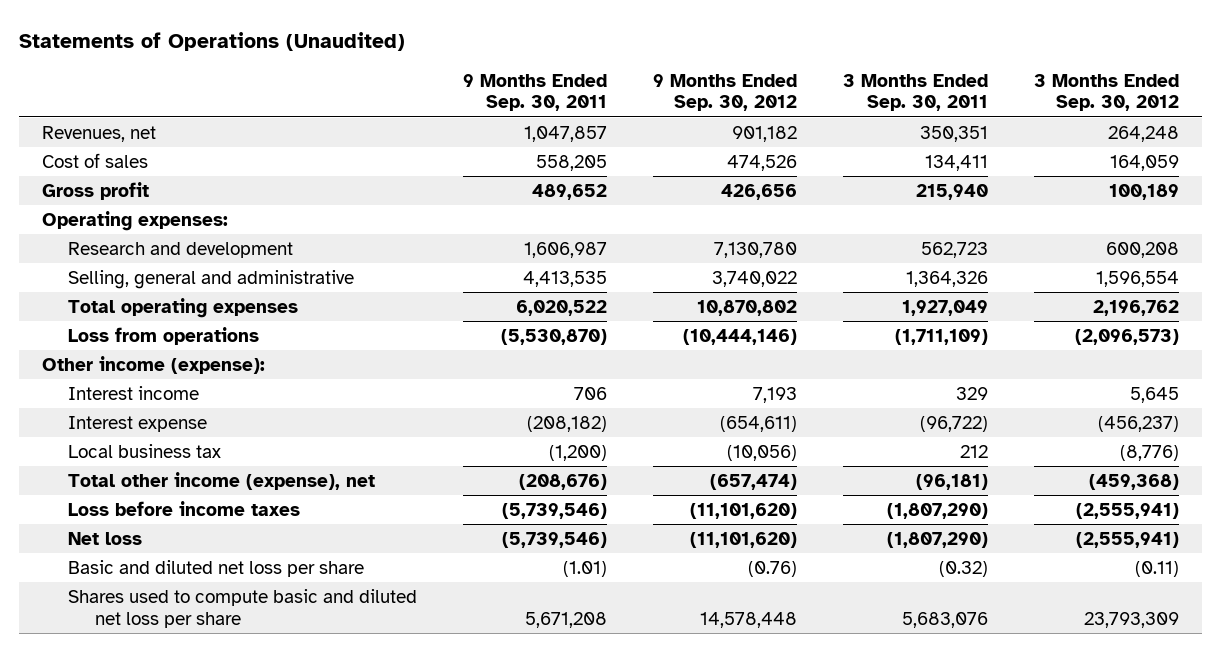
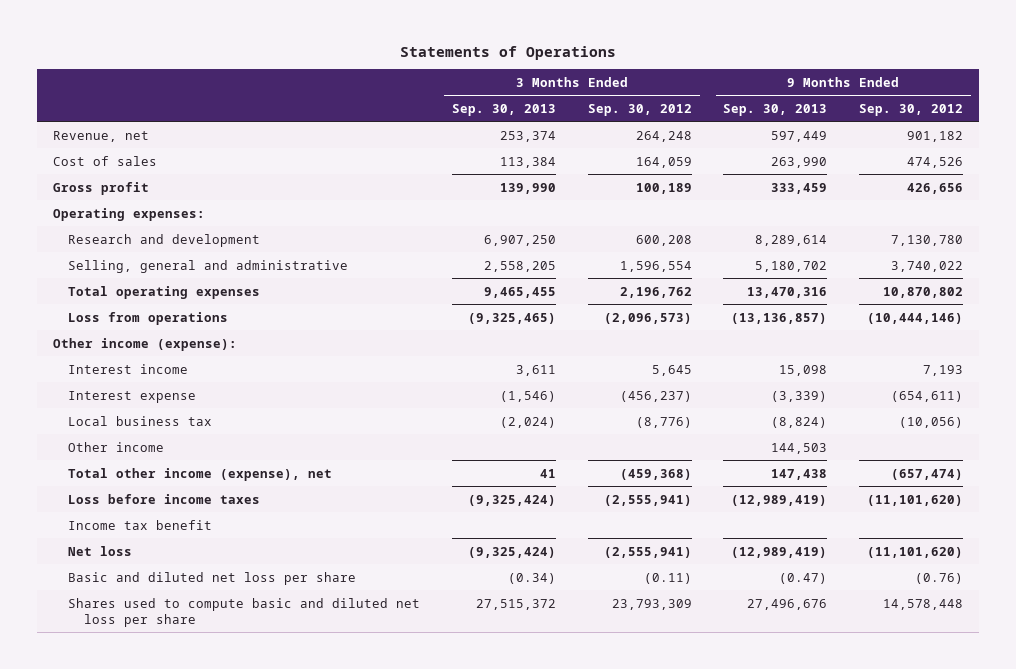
[19,31,406,51] Statements of Operations (Unaudited) -> [400,45,617,60] Statements of Operations
[463,73,608,112] 9 Months Ended Sep. 30, 2011 -> none
[842,73,988,112] 3 Months Ended Sep. 30, 2011 -> none
none -> [452,103,557,116] Sep. 30, 2013
none -> [723,103,828,116] Sep. 30, 2013
[42,125,157,142] Revenues, net -> [53,130,150,142] Revenue, net
none -> [68,441,165,452] Other income
none -> [68,519,213,530] Income tax benefit

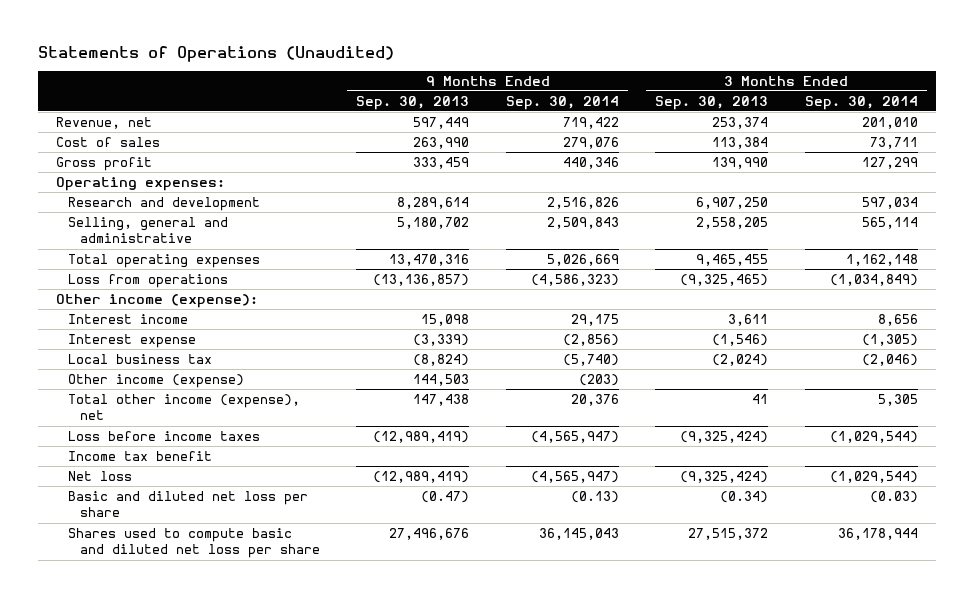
[400,45,617,60] Statements of Operations -> [38,46,395,63] Statements of Operations (Unaudited)
[587,103,692,116] Sep. 30, 2012 -> none
[859,103,964,116] Sep. 30, 2012 -> none
none -> [505,95,619,110] Sep. 30, 2014
none -> [804,95,918,110] Sep. 30, 2014
[68,441,165,452] Other income -> [68,373,245,388] Other income (expense)

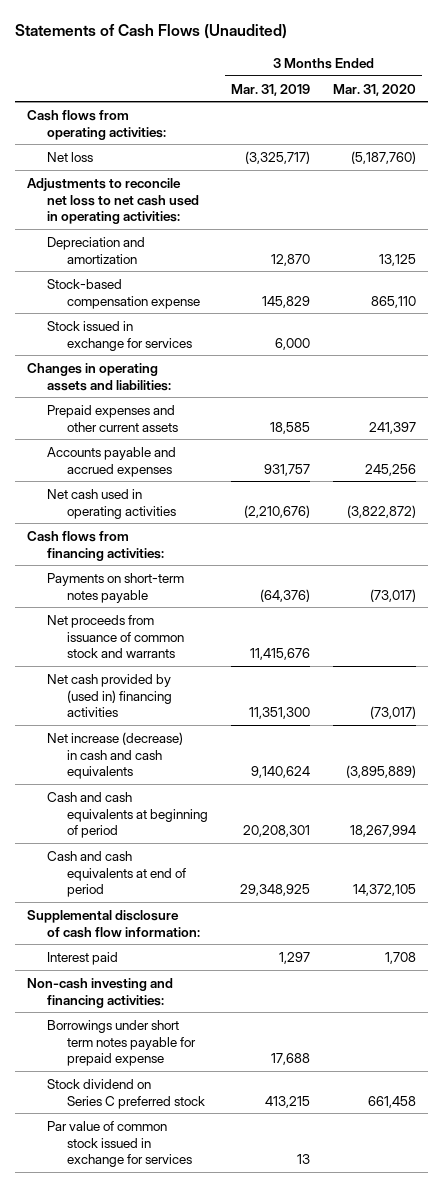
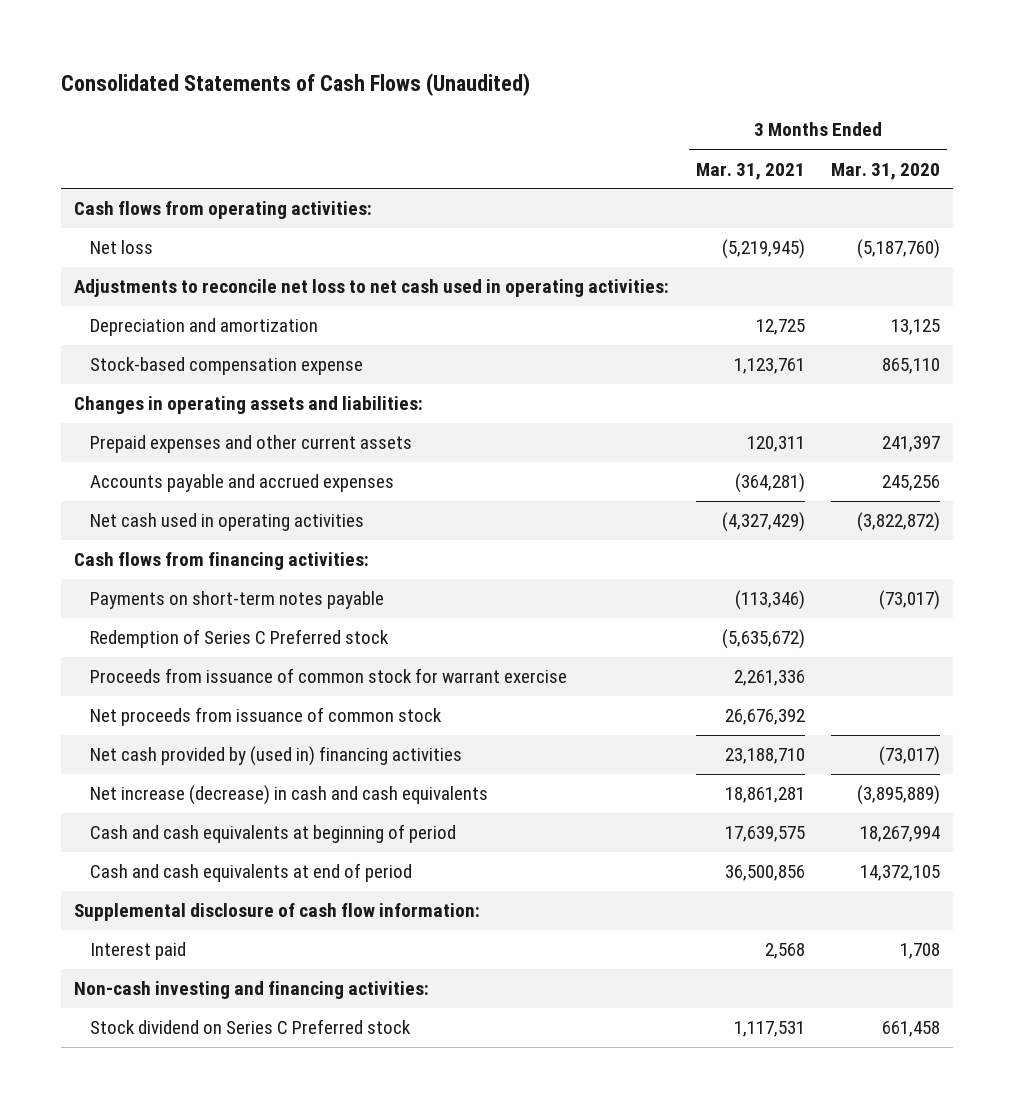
[15,24,288,40] Statements of Cash Flows (Unaudited) -> [61,72,531,96] Consolidated Statements of Cash Flows (Unaudited)
[231,83,311,96] Mar. 31, 2019 -> none
none -> [695,162,805,180] Mar. 31, 2021
[46,320,192,351] Stock issued in exchange for services -> none
none -> [90,629,390,649] Redemption of Series C Preferred stock
none -> [90,668,568,684] Proceeds from issuance of common stock for warrant exercise
[46,614,184,659] Net proceeds from issuance of common stock and warrants -> [90,707,443,727] Net proceeds from issuance of common stock
[46,1019,196,1067] Borrowings under short term notes payable for prepaid expense -> none
[46,1120,192,1168] Par value of common stock issued in exchange for services -> none
[46,1078,205,1109] Stock dividend on Series C preferred stock -> [90,1019,412,1035] Stock dividend on Series C Preferred stock

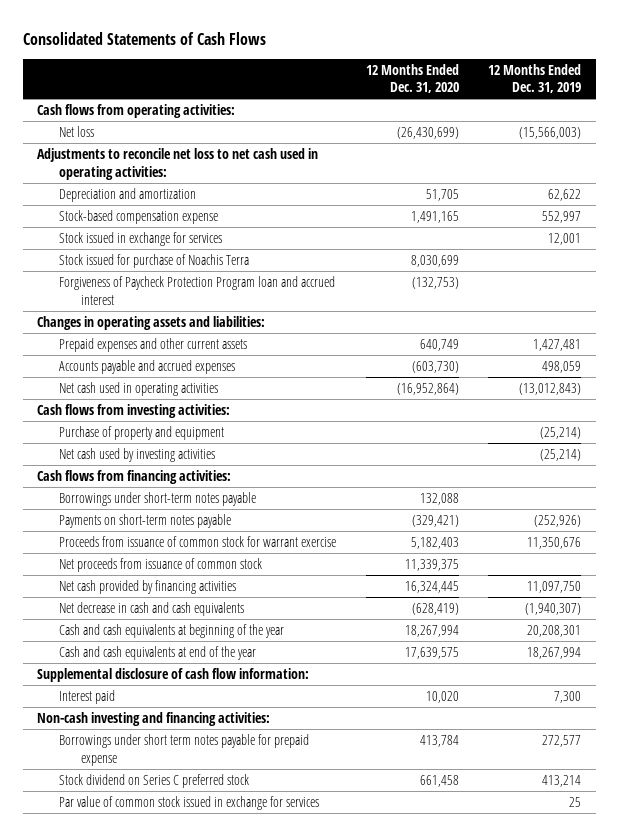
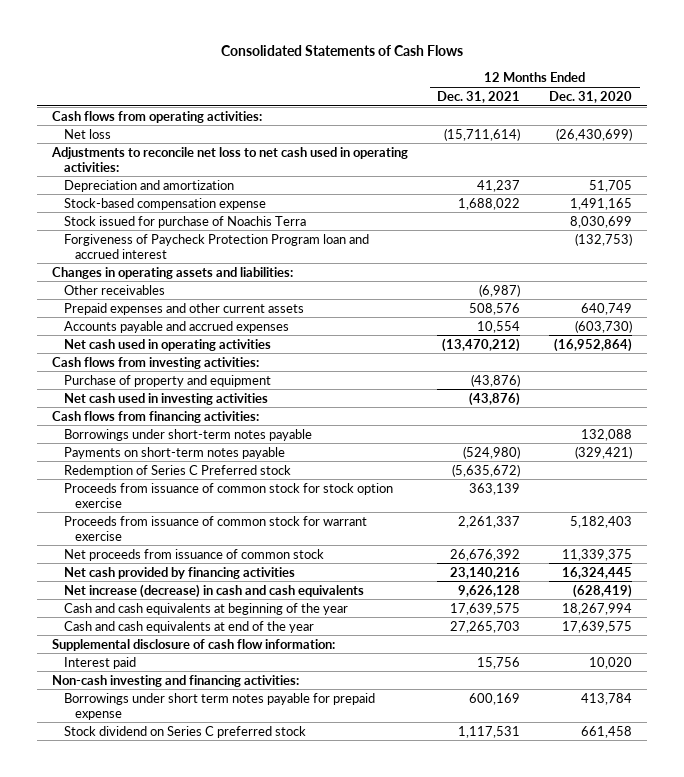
[487,63,581,94] 12 Months Ended Dec. 31, 2019 -> none
none -> [437,90,521,103] Dec. 31, 2021
[59,232,223,247] Stock issued in exchange for services -> none
none -> [63,284,165,295] Other receivables
[59,448,216,463] Net cash used by investing activities -> [63,392,268,405] Net cash used in investing activities
none -> [63,464,291,477] Redemption of Series C Preferred stock
none -> [63,482,393,508] Proceeds from issuance of common stock for stock option exercise
[59,602,245,617] Net decrease in cash and cash equivalents -> [63,583,364,598] Net increase (decrease) in cash and cash equivalents
[59,796,320,811] Par value of common stock issued in exchange for services -> none

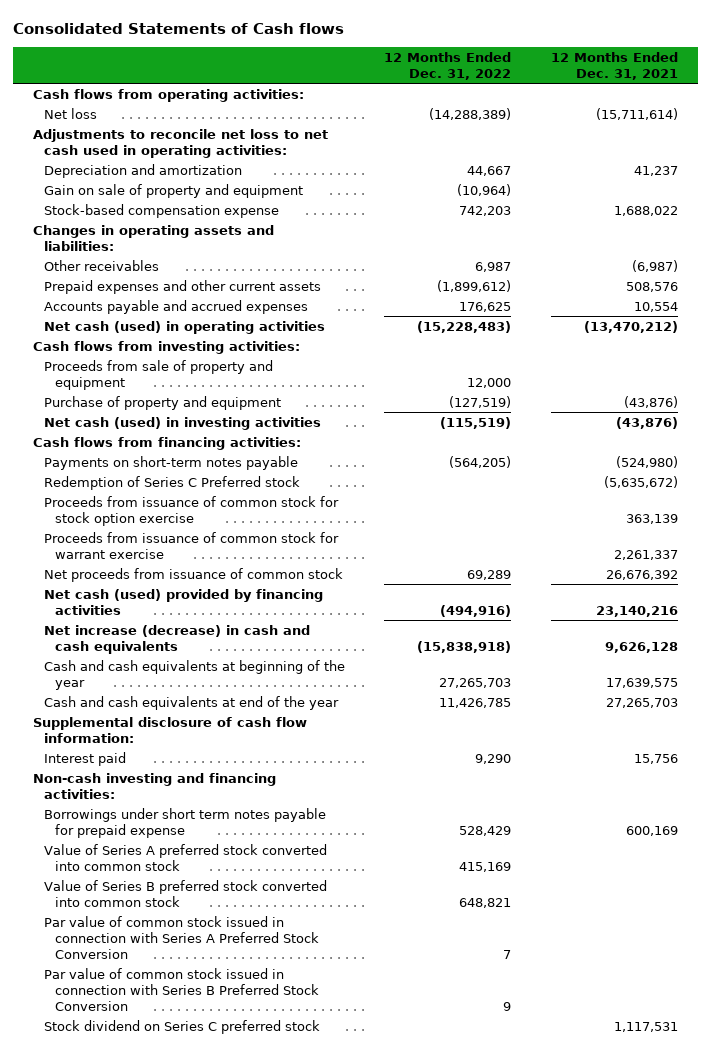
[221,45,464,57] Consolidated Statements of Cash Flows -> [13,22,345,34] Consolidated Statements of Cash flows
[549,90,633,103] Dec. 31, 2020 -> none
none -> [384,51,512,80] 12 Months Ended Dec. 31, 2022
none -> [43,183,303,198] Gain on sale of property and equipment
[63,215,306,228] Stock issued for purchase of Noachis Terra -> none
[63,233,369,259] Forgiveness of Paycheck Protection Program loan and accrued interest -> none
[63,338,271,351] Net cash used in operating activities -> [43,320,325,334] Net cash (used) in operating activities
none -> [43,359,273,390] Proceeds from sale of property and equipment
[63,392,268,405] Net cash used in investing activities -> [43,416,321,430] Net cash (used) in investing activities
[63,428,312,441] Borrowings under short-term notes payable -> none
[63,566,295,579] Net cash provided by financing activities -> [43,588,323,615] Net cash (used) provided by financing activities
none -> [43,843,327,871] Value of Series A preferred stock converted into common stock
none -> [43,879,327,907] Value of Series B preferred stock converted into common stock
none -> [43,915,320,959] Par value of common stock issued in connection with Series A Preferred Stock Conversion
none -> [43,967,320,1011] Par value of common stock issued in connection with Series B Preferred Stock Conversion

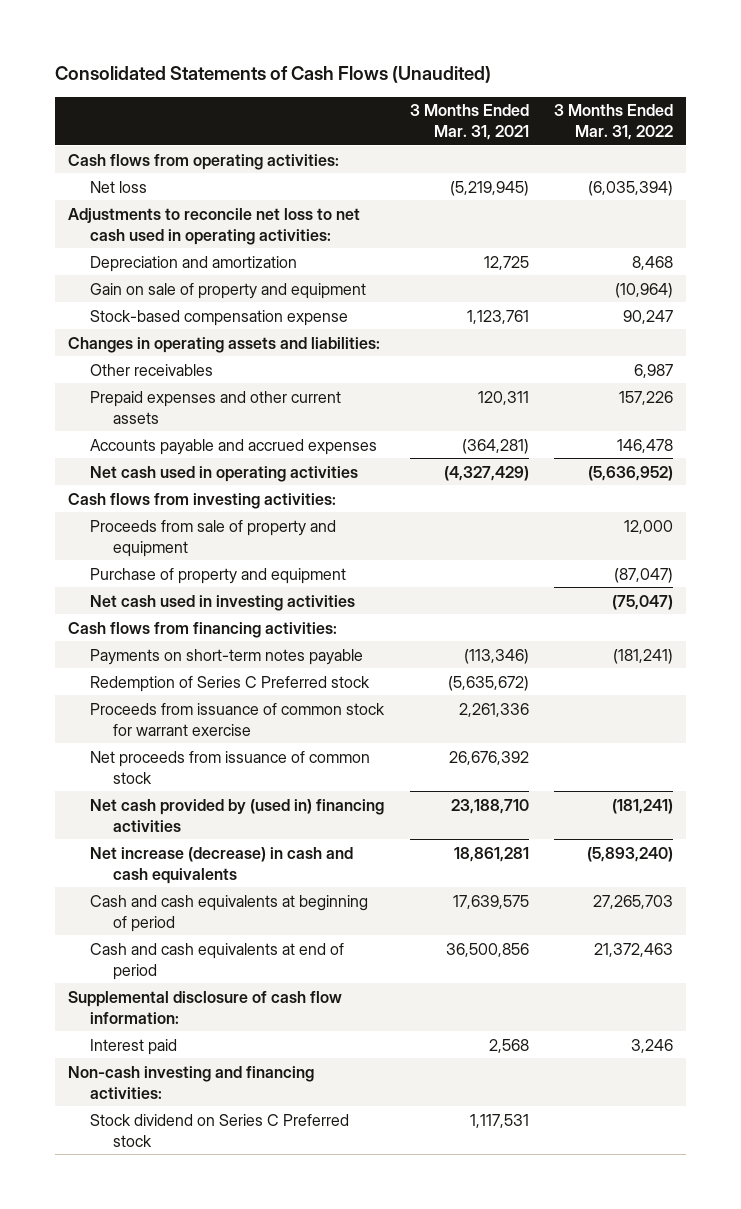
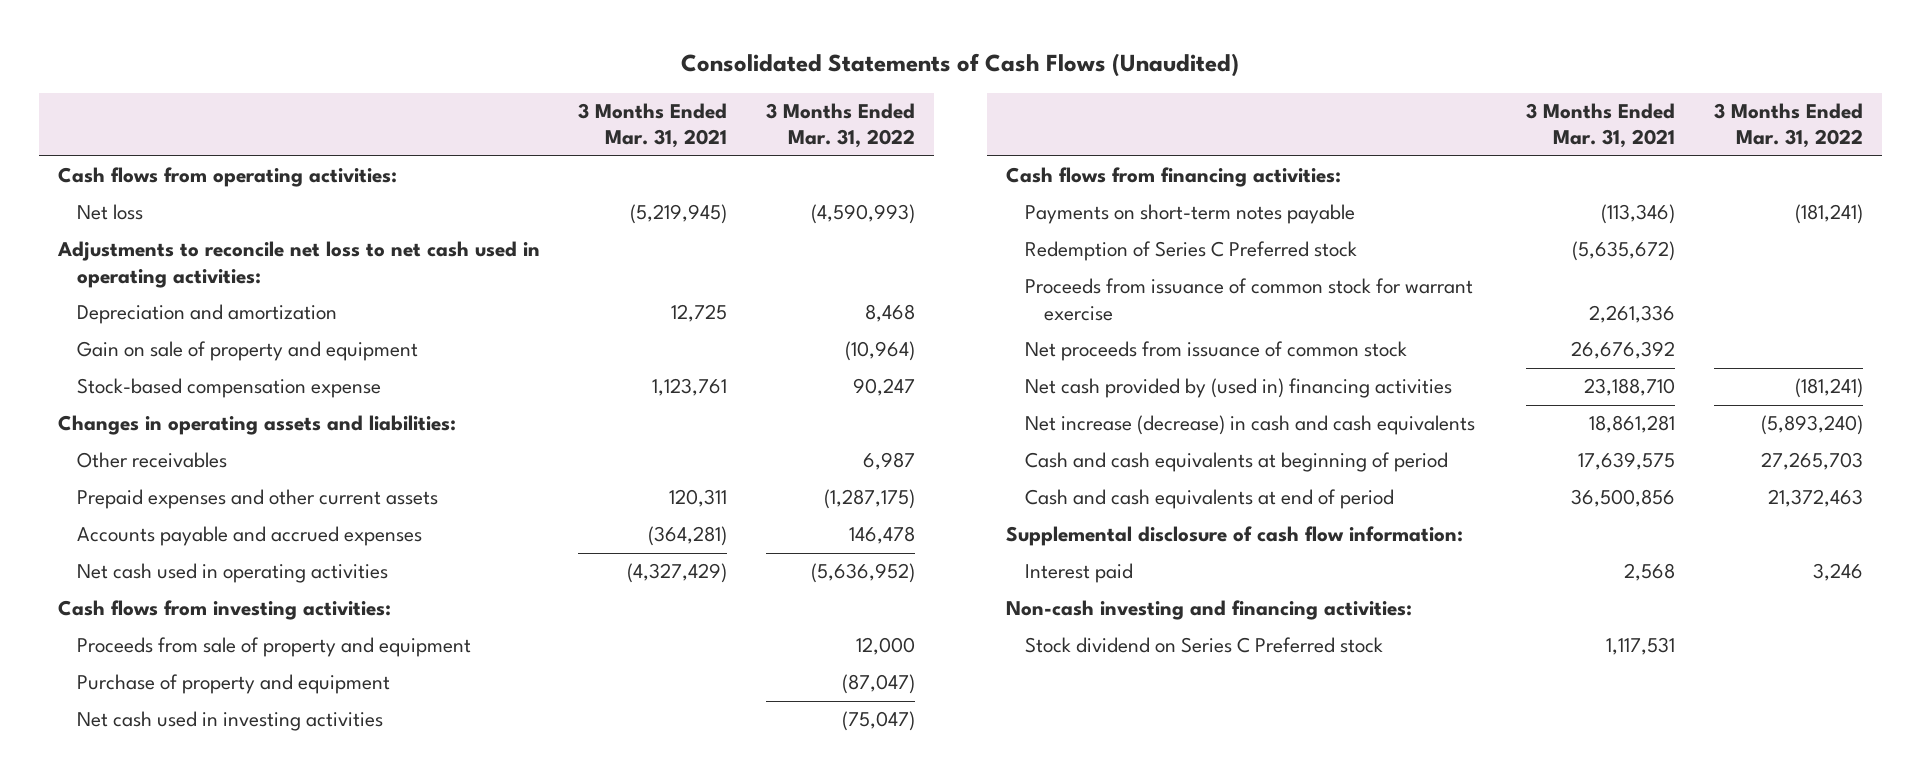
[588,180,674,196] (6,035,394) -> [810,204,915,225] (4,590,993)
[619,390,674,405] 157,226 -> [823,489,915,510] (1,287,175)

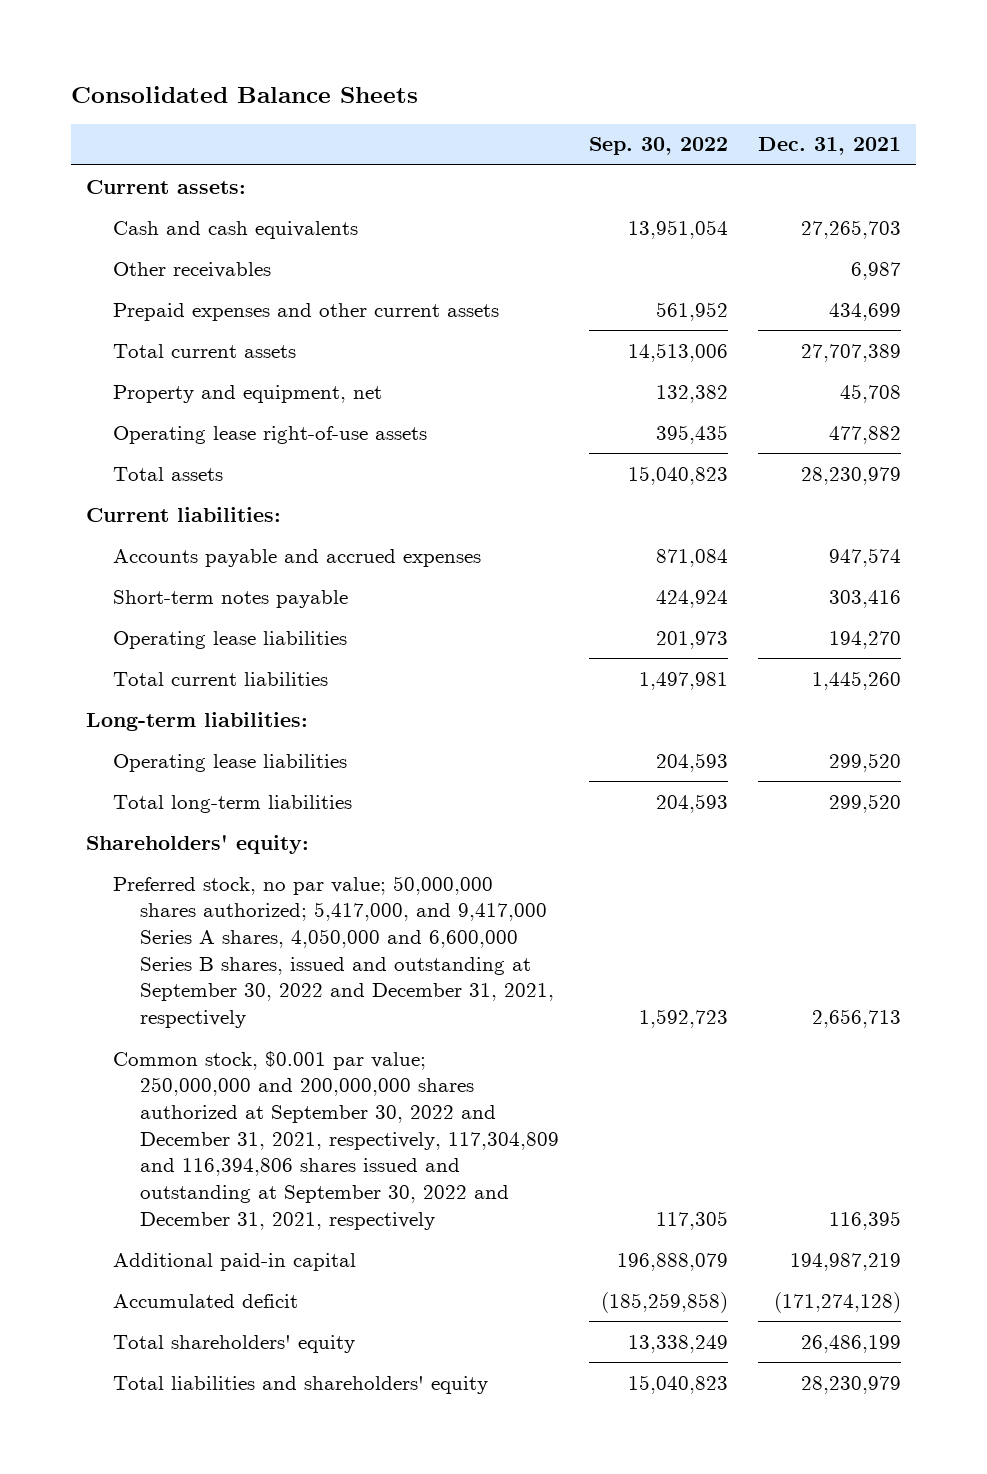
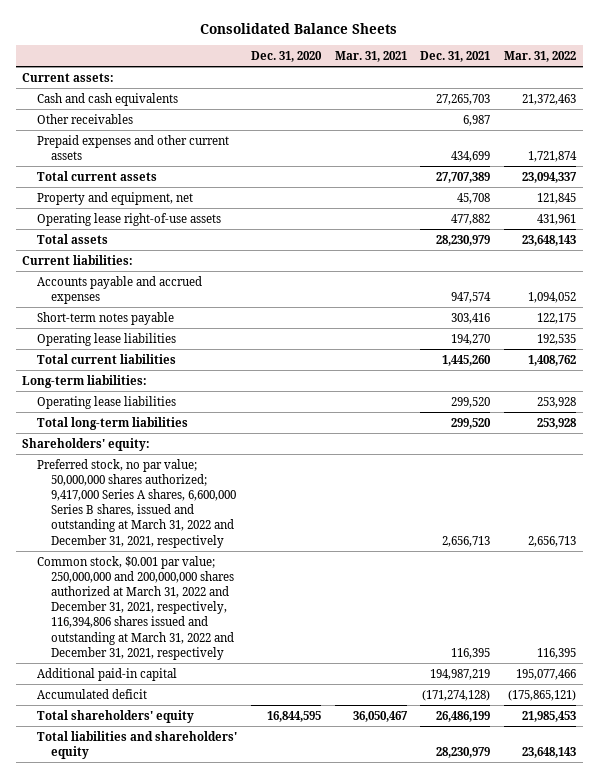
[588,137,728,156] Sep. 30, 2022 -> none
none -> [250,50,322,62] Dec. 31, 2020
none -> [334,50,407,62] Mar. 31, 2021
none -> [504,50,577,62] Mar. 31, 2022
[113,875,555,1029] Preferred stock, no par value; 50,000,000 shares authorized; 5,417,000, and 9,417,000 Series A shares, 4,050,000 and 6,600,000 Series B shares, issued and outstanding at September 30, 2022 and December 31, 2021, respectively -> [36,458,237,548] Preferred stock, no par value; 50,000,000 shares authorized; 9,417,000 Series A shares, 6,600,000 Series B shares, issued and outstanding at March 31, 2022 and December 31, 2021, respectively
[113,1050,560,1230] Common stock, $0.001 par value; 250,000,000 and 200,000,000 shares authorized at September 30, 2022 and December 31, 2021, respectively, 117,304,809 and 116,394,806 shares issued and outstanding at September 30, 2022 and December 31, 2021, respectively -> [36,555,235,660] Common stock, $0.001 par value; 250,000,000 and 200,000,000 shares authorized at March 31, 2022 and December 31, 2021, respectively, 116,394,806 shares issued and outstanding at March 31, 2022 and December 31, 2021, respectively

